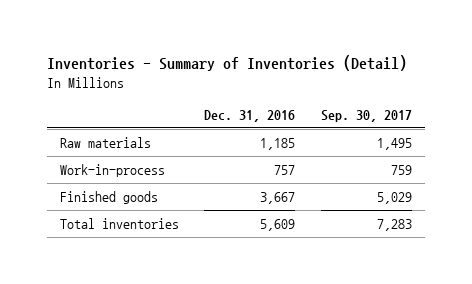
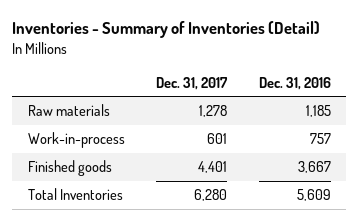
[320,109,412,122] Sep. 30, 2017 -> none
none -> [156,76,229,90] Dec. 31, 2017
[59,217,179,229] Total inventories -> [27,188,123,201] Total Inventories

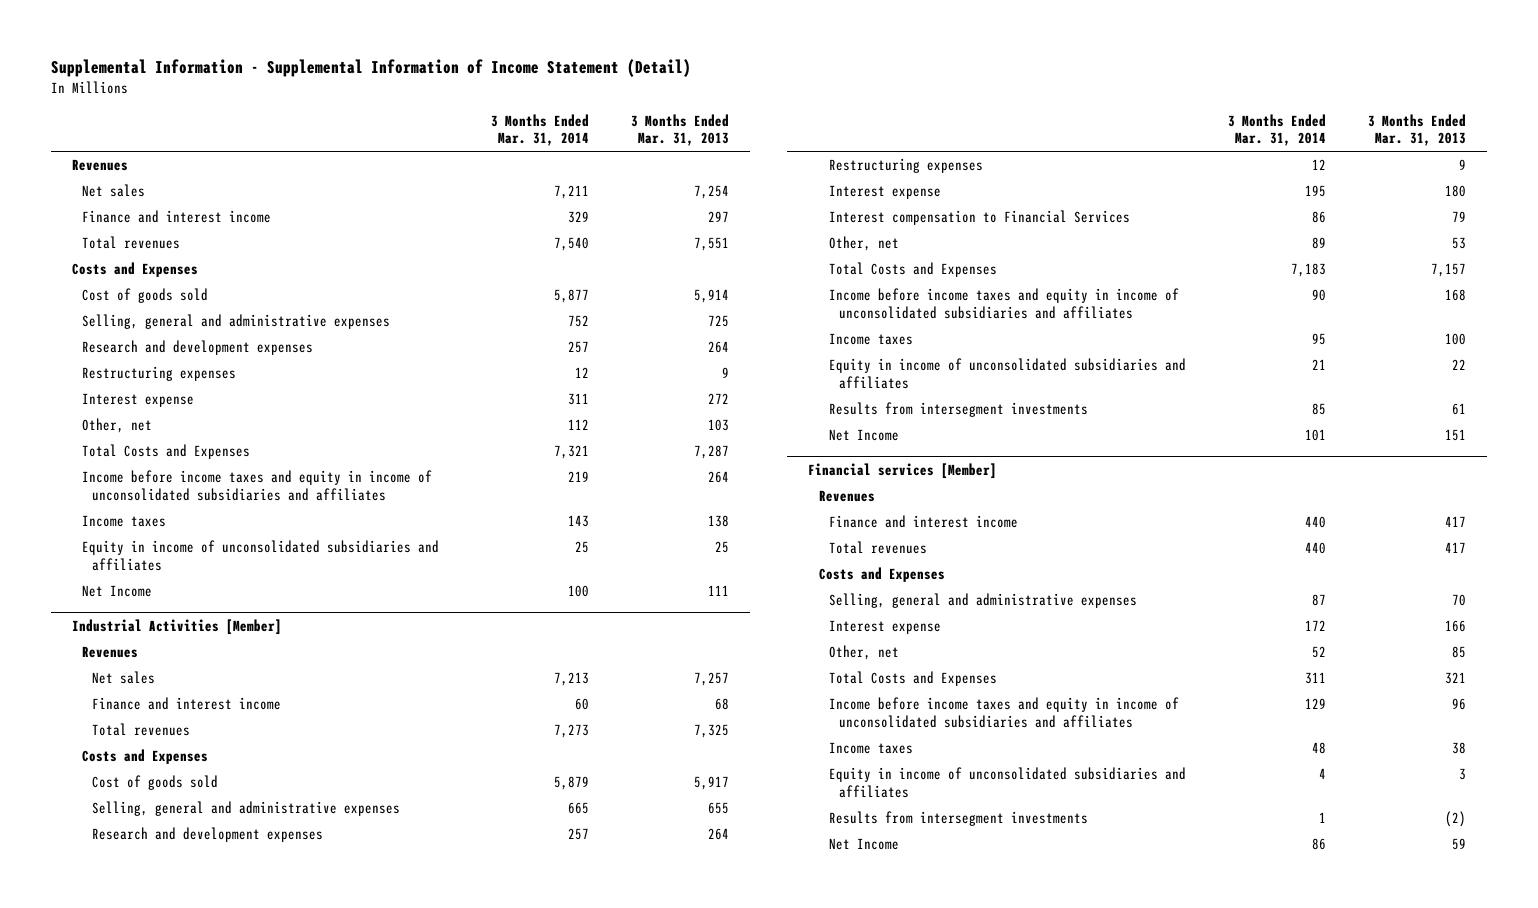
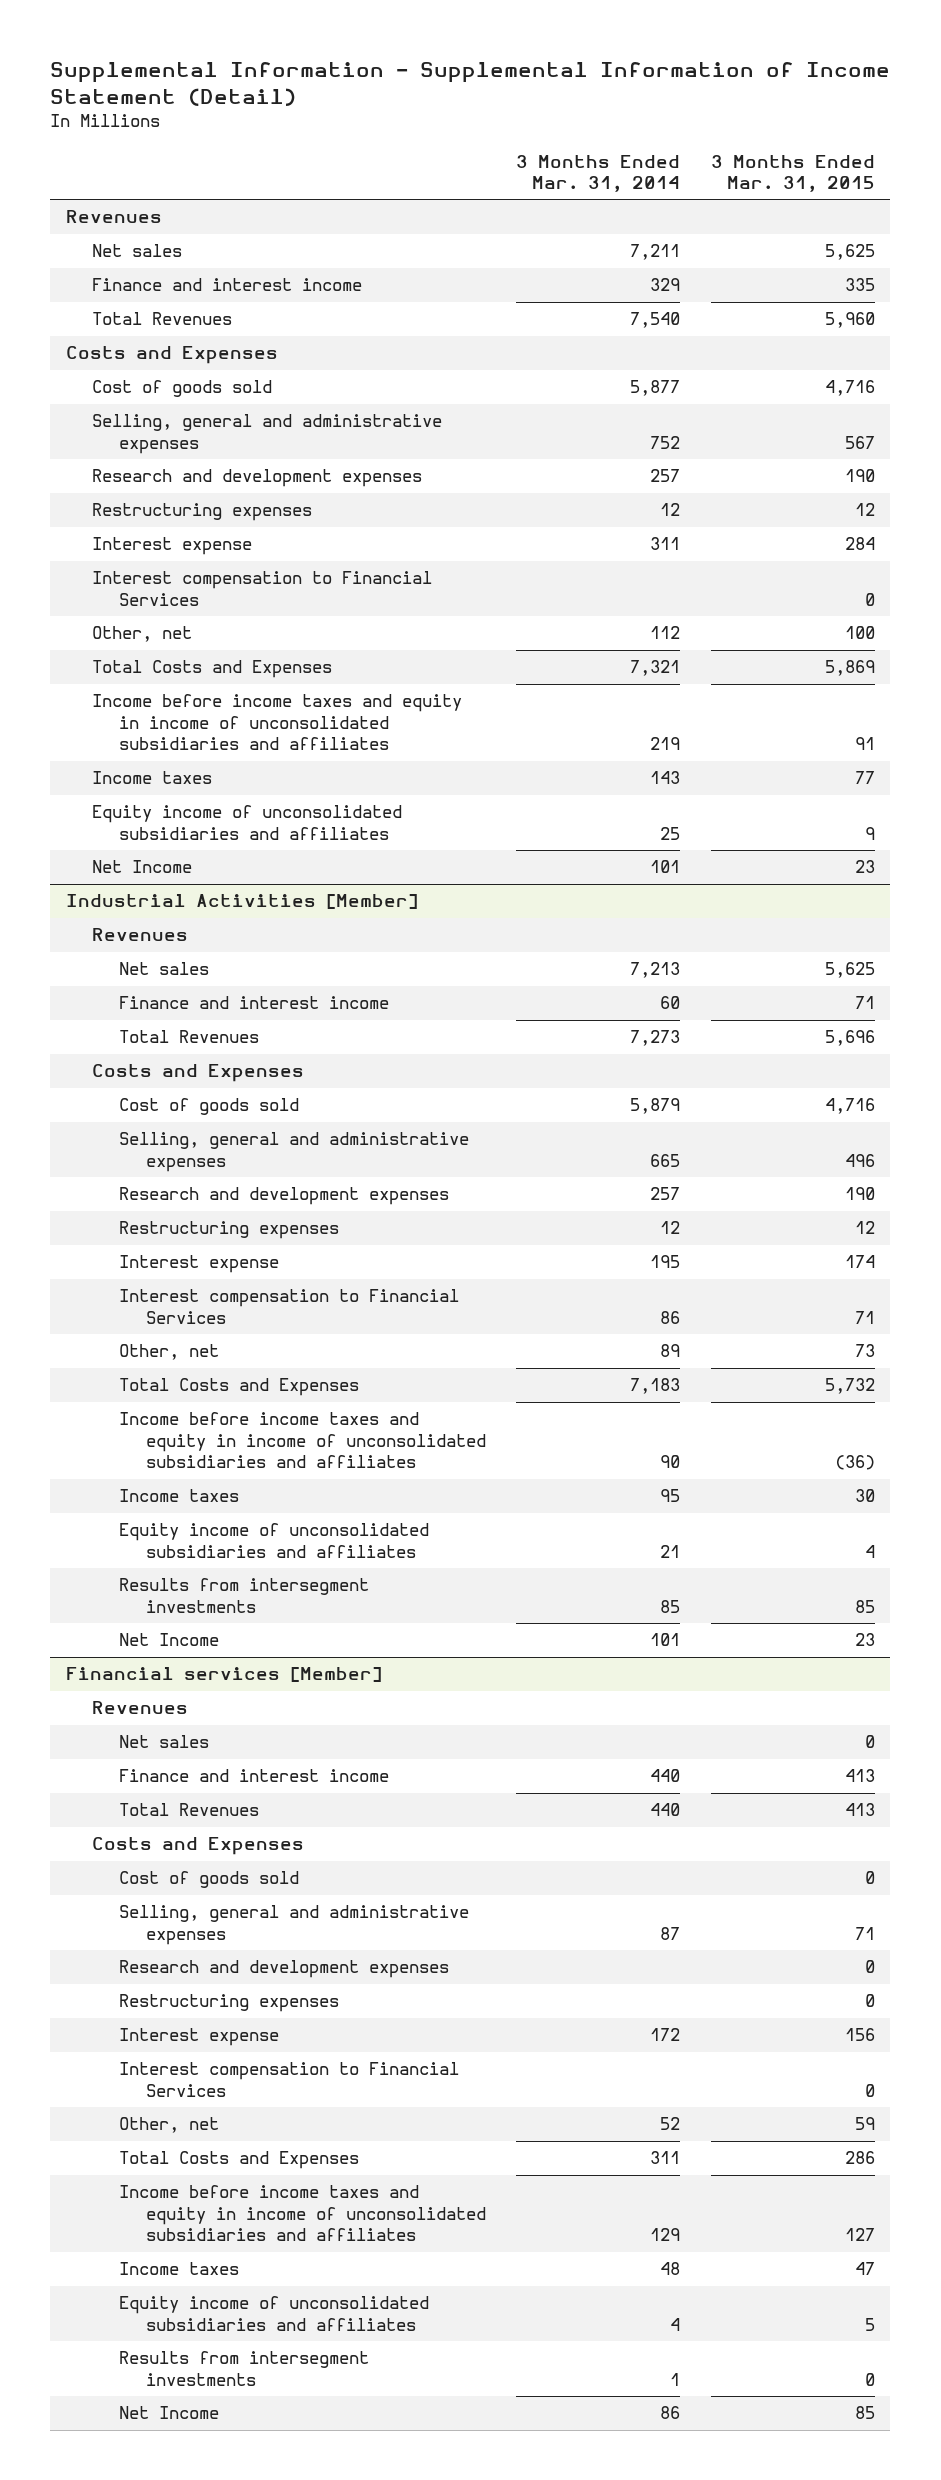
[631,114,730,147] 3 Months Ended Mar. 31, 2013 -> none
none -> [711,154,876,193] 3 Months Ended Mar. 31, 2015
[82,236,181,250] Total revenues -> [92,312,233,326] Total Revenues
none -> [92,571,433,606] Interest compensation to Financial Services
[82,540,440,571] Equity in income of unconsolidated subsidiaries and affiliates -> [92,805,403,840] Equity income of unconsolidated subsidiaries and affiliates
[568,585,590,598] 100 -> [650,860,681,874] 101
[92,723,191,737] Total revenues -> [119,1030,260,1044] Total Revenues
[829,358,1187,389] Equity in income of unconsolidated subsidiaries and affiliates -> [119,1523,430,1558] Equity income of unconsolidated subsidiaries and affiliates
none -> [119,1735,210,1749] Net sales
[829,541,928,555] Total revenues -> [119,1803,260,1817] Total Revenues
none -> [119,1871,300,1889] Cost of goods sold
none -> [119,1960,450,1979] Research and development expenses
none -> [119,1994,340,2013] Restructuring expenses
none -> [119,2062,460,2097] Interest compensation to Financial Services
[829,767,1187,798] Equity in income of unconsolidated subsidiaries and affiliates -> [119,2296,430,2331] Equity income of unconsolidated subsidiaries and affiliates

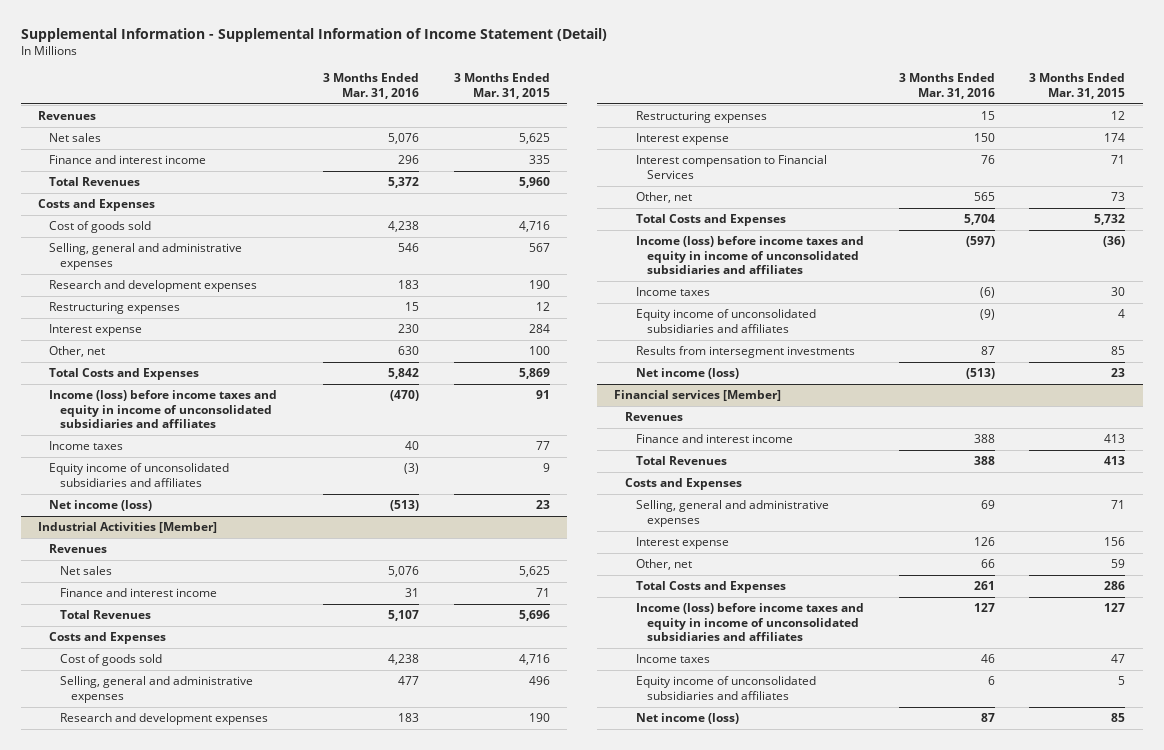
[516,154,681,193] 3 Months Ended Mar. 31, 2014 -> none
none -> [322,73,419,99] 3 Months Ended Mar. 31, 2016
[92,571,433,606] Interest compensation to Financial Services -> none
[92,694,463,751] Income before income taxes and equity in income of unconsolidated subsidiaries and affiliates -> [49,390,278,428] Income (loss) before income taxes and equity in income of unconsolidated subsidiaries and affiliates
[92,860,193,874] Net Income -> [49,500,153,512] Net income (loss)
[119,1412,486,1469] Income before income taxes and equity in income of unconsolidated subsidiaries and affiliates -> [635,236,864,274] Income (loss) before income taxes and equity in income of unconsolidated subsidiaries and affiliates
[119,1633,220,1647] Net Income -> [635,368,739,380] Net income (loss)
[119,1735,210,1749] Net sales -> none
[119,1871,300,1889] Cost of goods sold -> none
[119,1960,450,1979] Research and development expenses -> none
[119,1994,340,2013] Restructuring expenses -> none
[119,2062,460,2097] Interest compensation to Financial Services -> none
[119,2185,486,2242] Income before income taxes and equity in income of unconsolidated subsidiaries and affiliates -> [635,603,864,641] Income (loss) before income taxes and equity in income of unconsolidated subsidiaries and affiliates
[119,2351,370,2386] Results from intersegment investments -> none
[119,2406,220,2420] Net Income -> [635,713,739,725] Net income (loss)

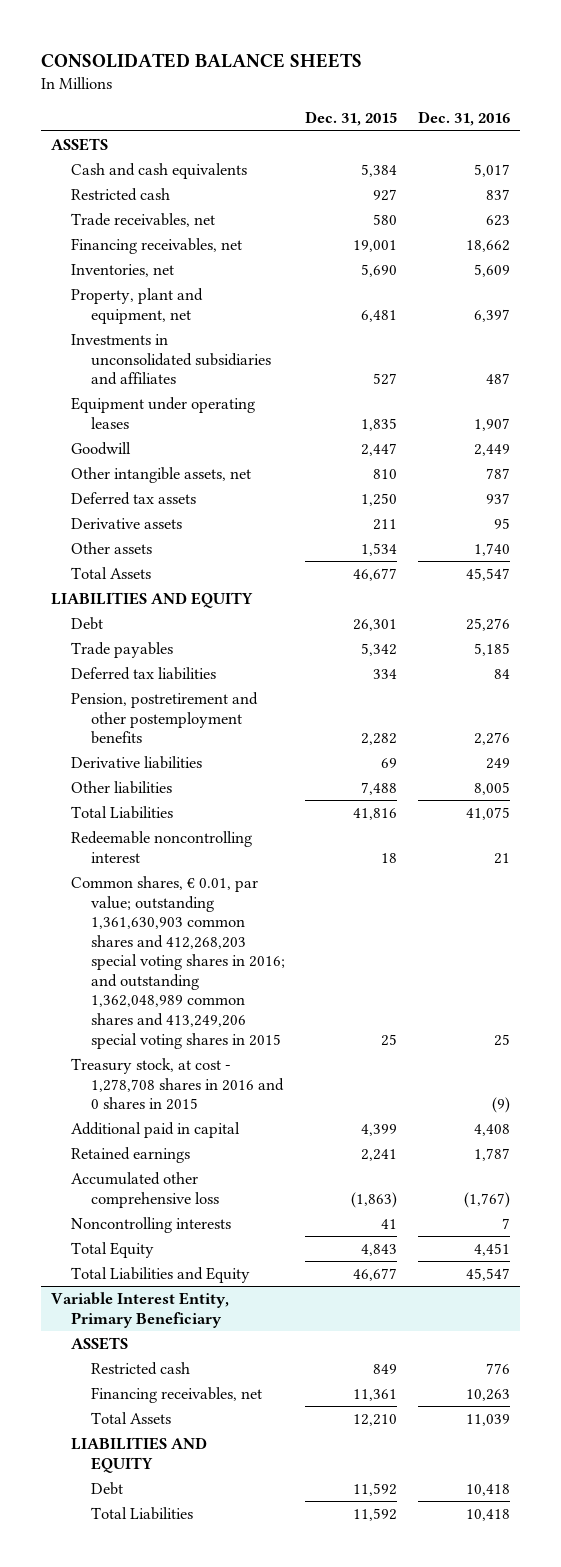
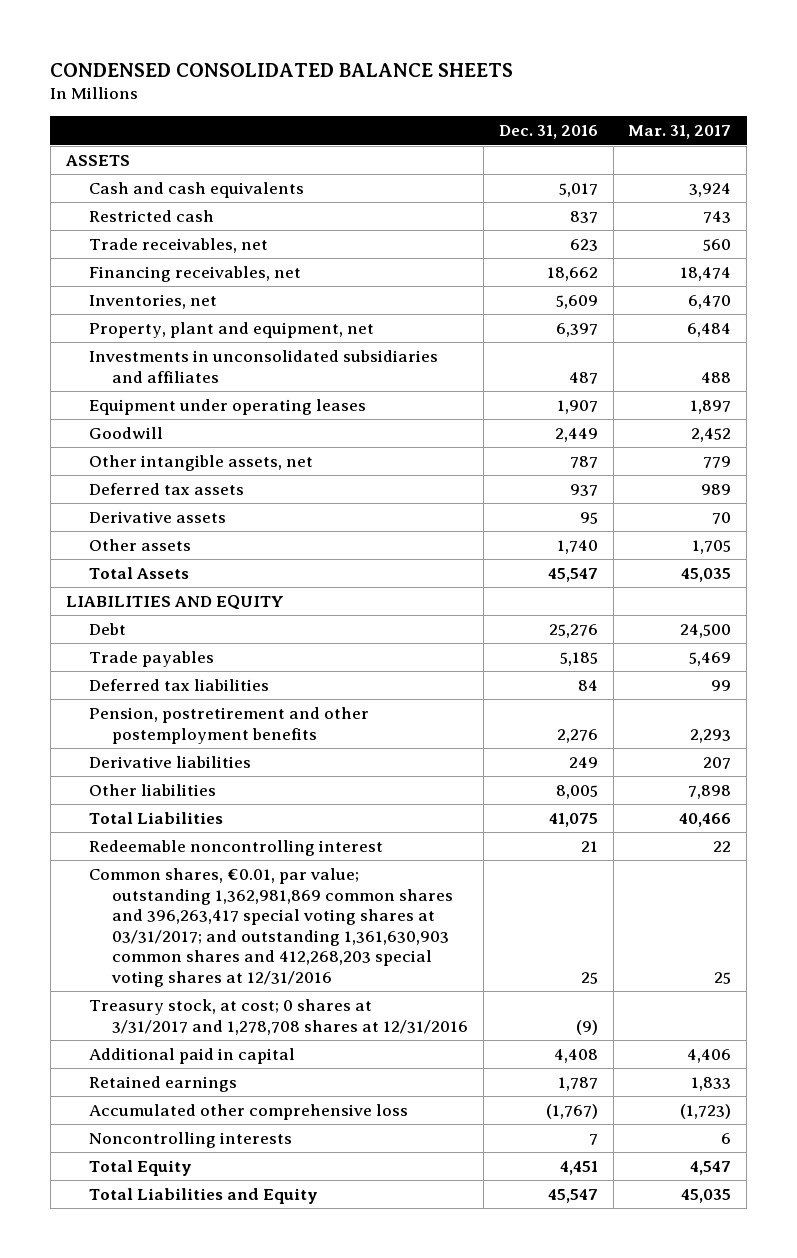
[41,52,363,68] CONSOLIDATED BALANCE SHEETS -> [50,62,514,77] CONDENSED CONSOLIDATED BALANCE SHEETS
[305,111,398,127] Dec. 31, 2015 -> none
none -> [628,125,732,140] Mar. 31, 2017
[71,875,286,1049] Common shares, € 0.01, par value; outstanding 1,361,630,903 common shares and 412,268,203 special voting shares in 2016; and outstanding 1,362,048,989 common shares and 413,249,206 special voting shares in 2015 -> [89,868,454,987] Common shares, €0.01, par value; outstanding 1,362,981,869 common shares and 396,263,417 special voting shares at 03/31/2017; and outstanding 1,361,630,903 common shares and 412,268,203 special voting shares at 12/31/2016
[71,1057,285,1111] Treasury stock, at cost - 1,278,708 shares in 2016 and 0 shares in 2015 -> [89,999,469,1035] Treasury stock, at cost; 0 shares at 3/31/2017 and 1,278,708 shares at 12/31/2016
[51,1291,230,1328] Variable Interest Entity, Primary Beneficiary -> none
[71,1336,129,1350] ASSETS -> none
[91,1361,191,1375] Restricted cash -> none
[91,1386,263,1403] Financing receivables, net -> none
[91,1411,172,1424] Total Assets -> none
[71,1436,208,1473] LIABILITIES AND EQUITY -> none
[91,1481,124,1495] Debt -> none
[91,1506,194,1520] Total Liabilities -> none

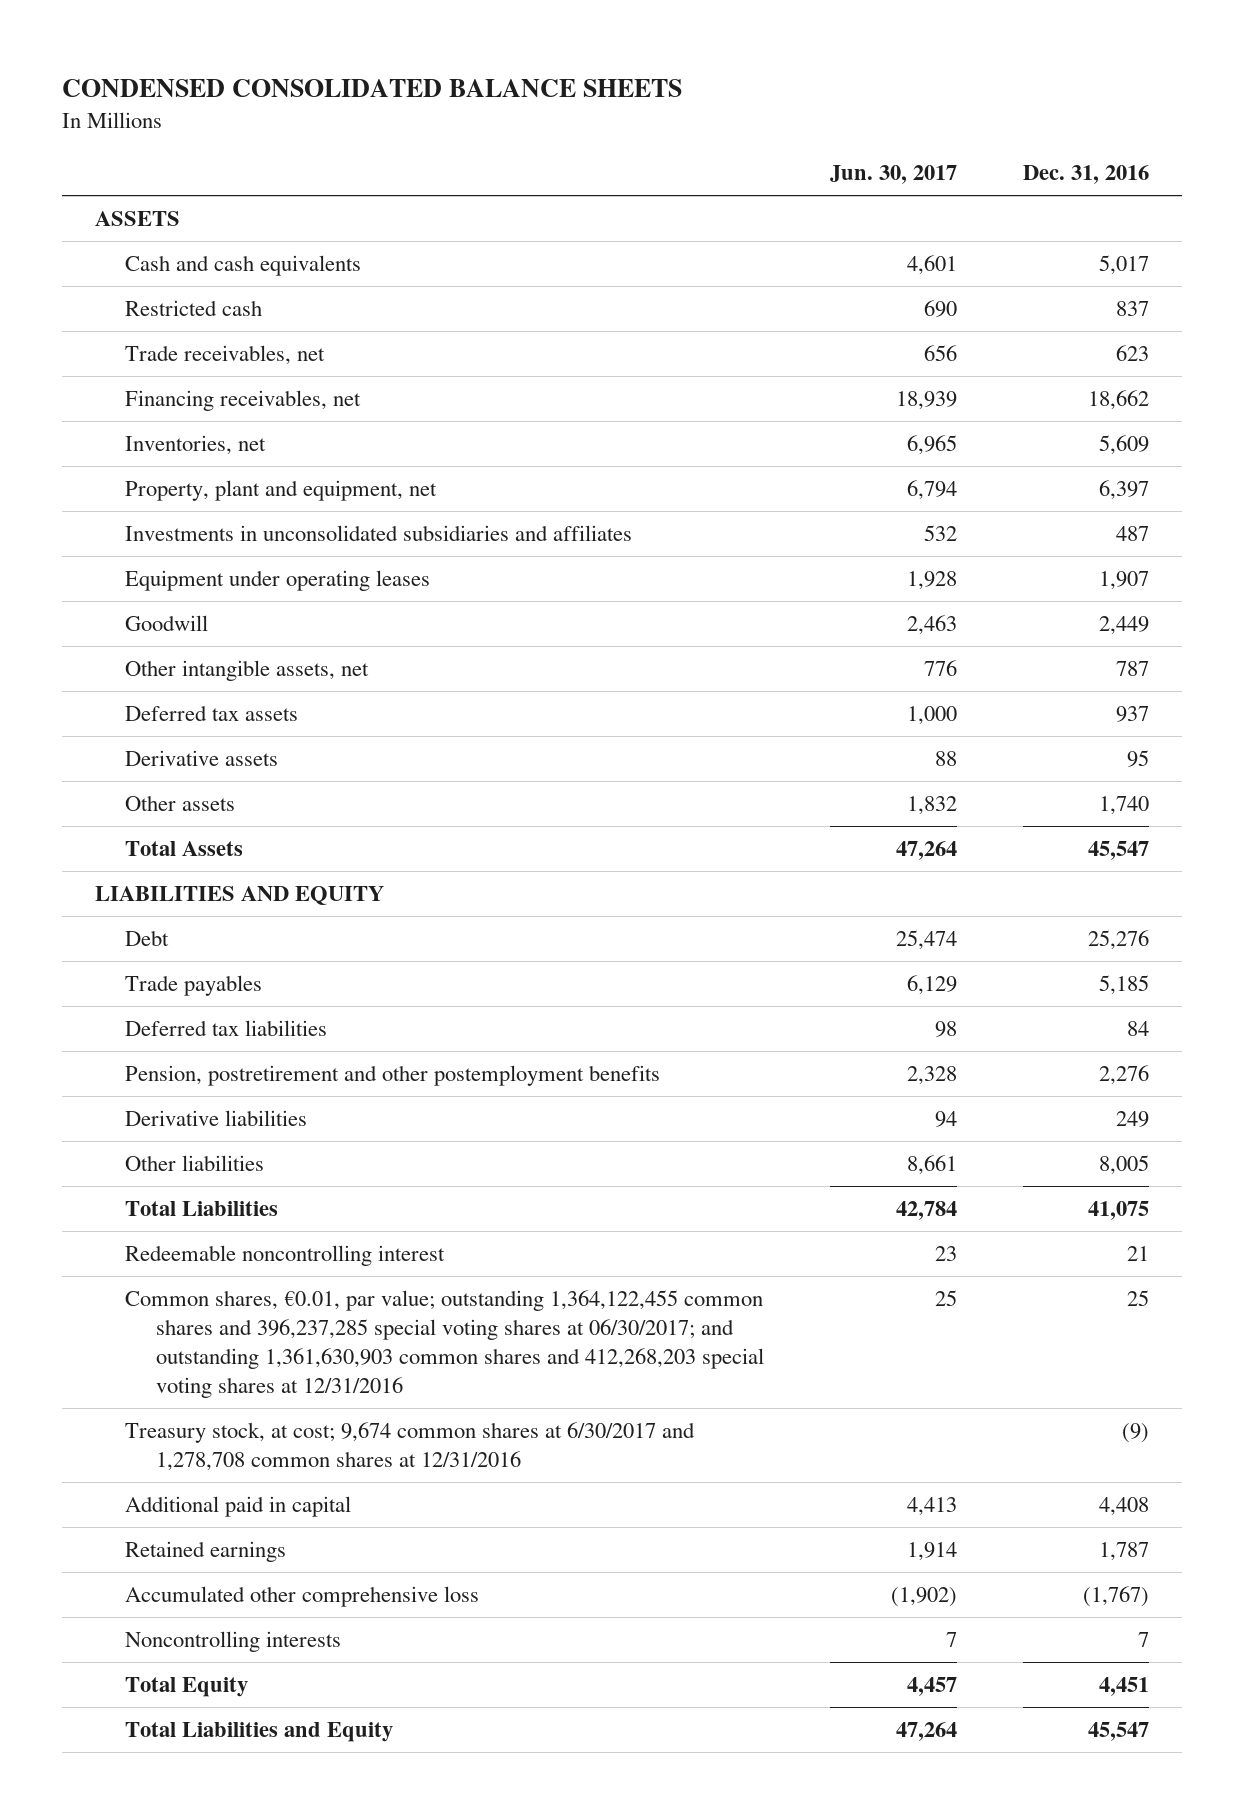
[628,125,732,140] Mar. 31, 2017 -> none
none -> [829,165,957,185] Jun. 30, 2017
[89,868,454,987] Common shares, €0.01, par value; outstanding 1,362,981,869 common shares and 396,263,417 special voting shares at 03/31/2017; and outstanding 1,361,630,903 common shares and 412,268,203 special voting shares at 12/31/2016 -> [125,1289,764,1399] Common shares, €0.01, par value; outstanding 1,364,122,455 common shares and 396,237,285 special voting shares at 06/30/2017; and outstanding 1,361,630,903 common shares and 412,268,203 special voting shares at 12/31/2016
[89,999,469,1035] Treasury stock, at cost; 0 shares at 3/31/2017 and 1,278,708 shares at 12/31/2016 -> [125,1421,696,1472] Treasury stock, at cost; 9,674 common shares at 6/30/2017 and 1,278,708 common shares at 12/31/2016

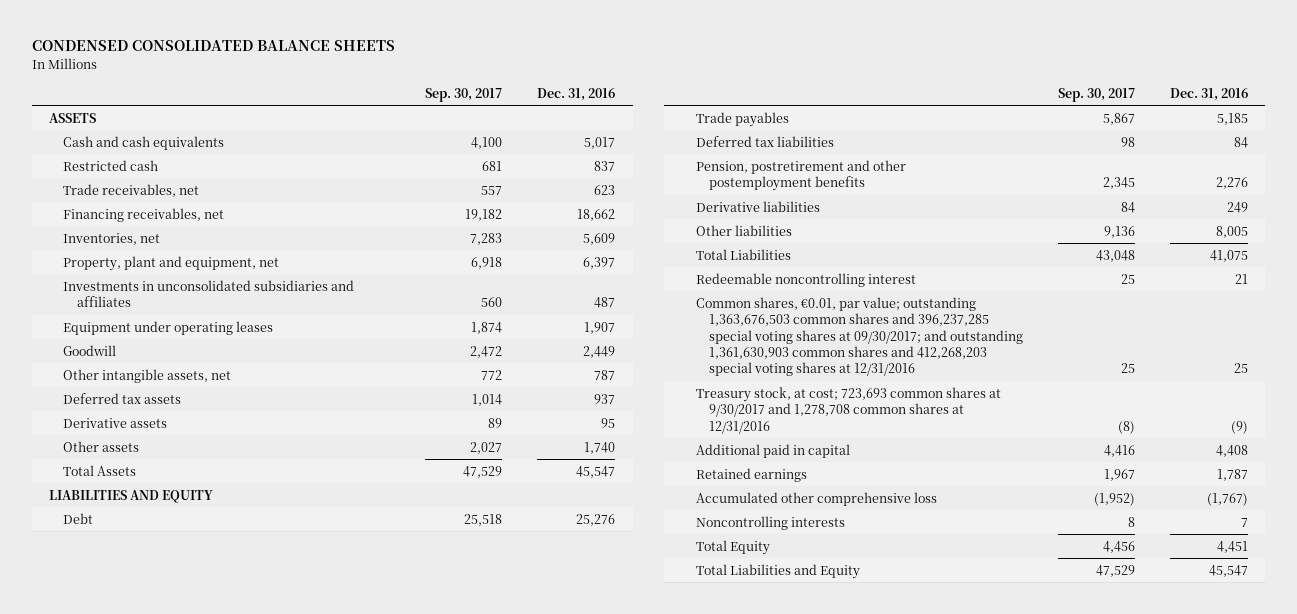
[829,165,957,185] Jun. 30, 2017 -> none
none -> [425,88,503,103] Sep. 30, 2017
[125,1289,764,1399] Common shares, €0.01, par value; outstanding 1,364,122,455 common shares and 396,237,285 special voting shares at 06/30/2017; and outstanding 1,361,630,903 common shares and 412,268,203 special voting shares at 12/31/2016 -> [695,296,1024,377] Common shares, €0.01, par value; outstanding 1,363,676,503 common shares and 396,237,285 special voting shares at 09/30/2017; and outstanding 1,361,630,903 common shares and 412,268,203 special voting shares at 12/31/2016
[125,1421,696,1472] Treasury stock, at cost; 9,674 common shares at 6/30/2017 and 1,278,708 common shares at 12/31/2016 -> [695,386,1001,434] Treasury stock, at cost; 723,693 common shares at 9/30/2017 and 1,278,708 common shares at 12/31/2016

